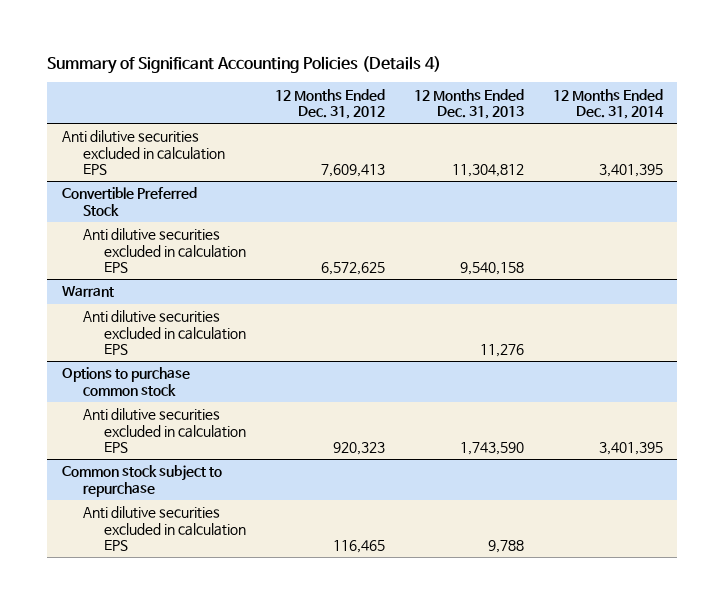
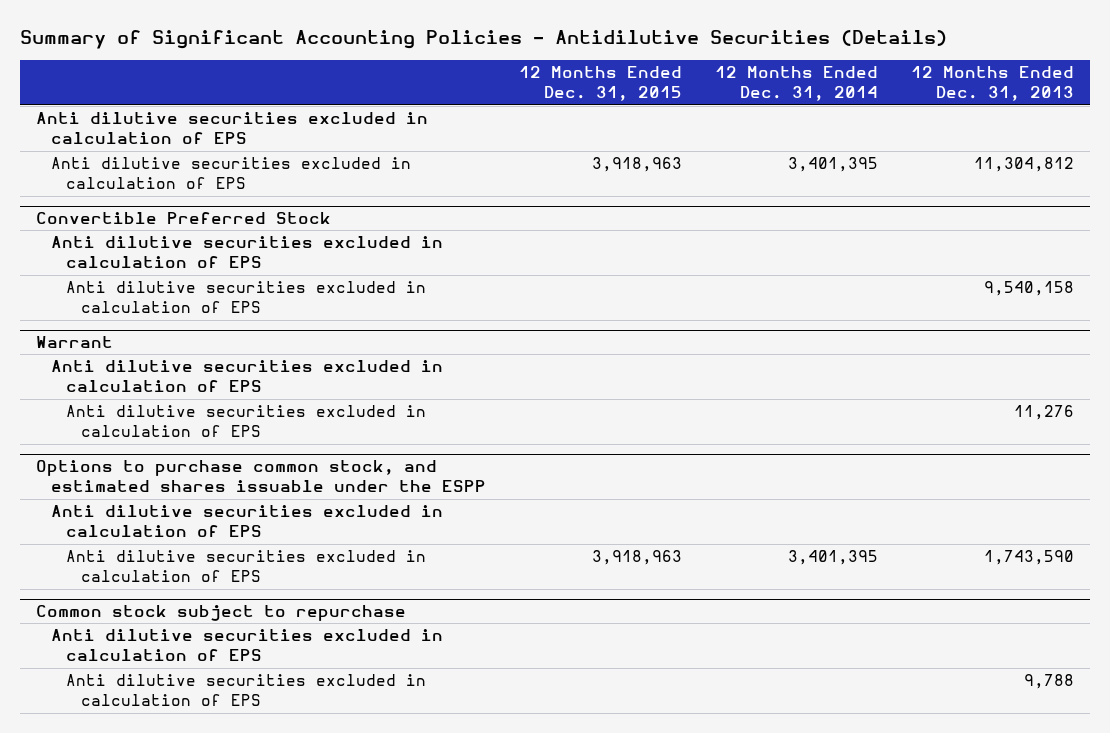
[47,55,442,74] Summary of Significant Accounting Policies (Details 4) -> [20,30,948,50] Summary of Significant Accounting Policies - Antidilutive Securities (Details)
[275,88,386,119] 12 Months Ended Dec. 31, 2012 -> none
none -> [519,66,683,102] 12 Months Ended Dec. 31, 2015
none -> [36,112,429,145] Anti dilutive securities excluded in calculation of EPS
[61,130,226,175] Anti dilutive securities excluded in calculation EPS -> [51,157,412,190] Anti dilutive securities excluded in calculation of EPS
none -> [51,236,444,269] Anti dilutive securities excluded in calculation of EPS
[83,228,247,273] Anti dilutive securities excluded in calculation EPS -> [66,281,427,314] Anti dilutive securities excluded in calculation of EPS
[61,367,190,396] Options to purchase common stock -> none
none -> [51,360,444,393] Anti dilutive securities excluded in calculation of EPS
[83,310,247,355] Anti dilutive securities excluded in calculation EPS -> [66,405,427,438] Anti dilutive securities excluded in calculation of EPS
none -> [36,460,487,493] Options to purchase common stock, and estimated shares issuable under the ESPP
none -> [51,505,444,538] Anti dilutive securities excluded in calculation of EPS
[83,408,247,453] Anti dilutive securities excluded in calculation EPS -> [66,550,427,583] Anti dilutive securities excluded in calculation of EPS
none -> [51,629,444,662] Anti dilutive securities excluded in calculation of EPS
[83,506,247,551] Anti dilutive securities excluded in calculation EPS -> [66,674,427,707] Anti dilutive securities excluded in calculation of EPS

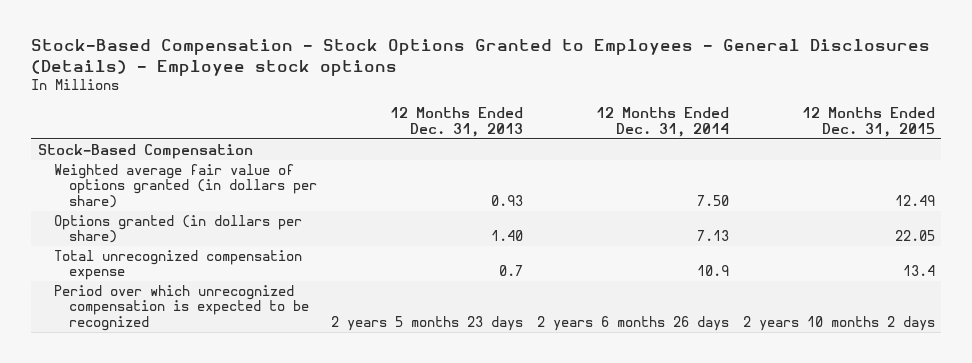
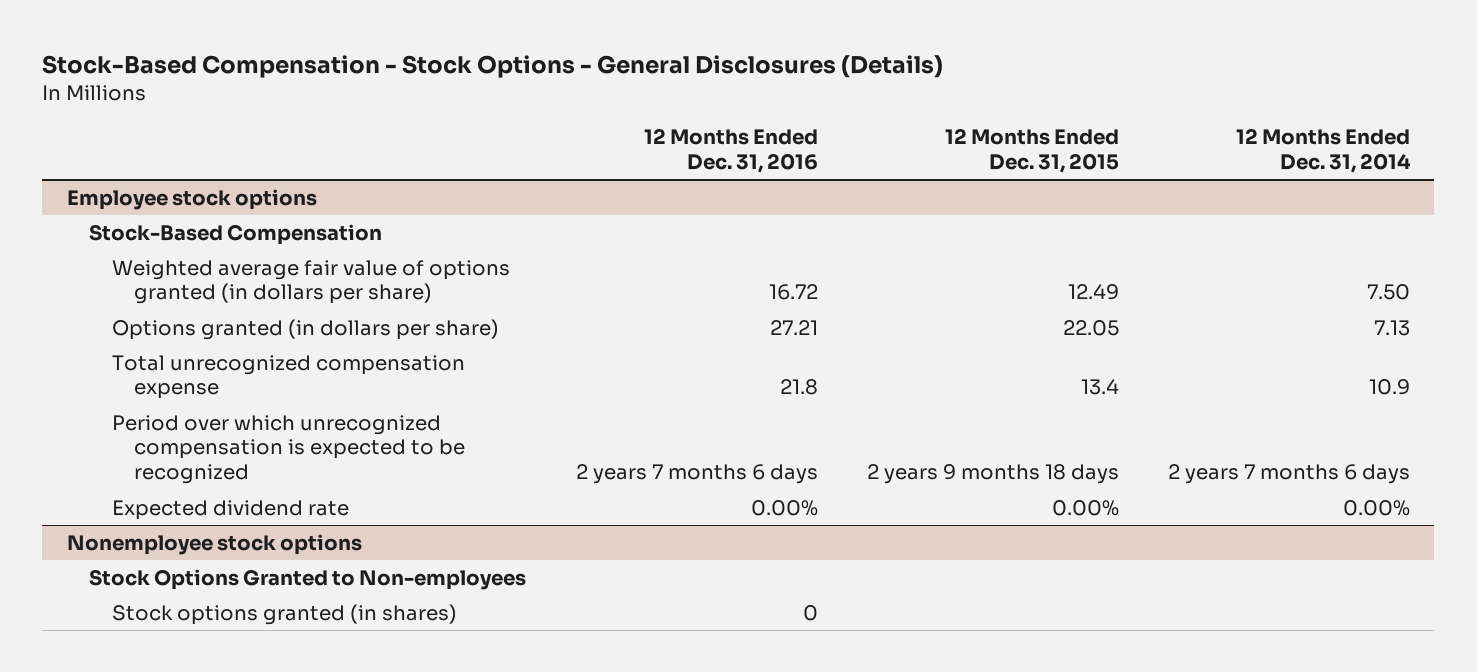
[30,39,930,77] Stock-Based Compensation - Stock Options Granted to Employees - General Disclosures (Details) - Employee stock options -> [42,55,944,79] Stock-Based Compensation - Stock Options - General Disclosures (Details)
[390,107,524,137] 12 Months Ended Dec. 31, 2013 -> none
none -> [643,128,818,174] 12 Months Ended Dec. 31, 2016
none -> [66,188,317,210] Employee stock options
[536,315,729,331] 2 years 6 months 26 days -> [1167,464,1410,485] 2 years 7 months 6 days
[742,315,935,331] 2 years 10 months 2 days -> [866,464,1119,485] 2 years 9 months 18 days
none -> [111,499,349,520] Expected dividend rate
none -> [66,533,362,555] Nonemployee stock options
none -> [89,568,527,590] Stock Options Granted to Non-employees
none -> [111,603,457,625] Stock options granted (in shares)

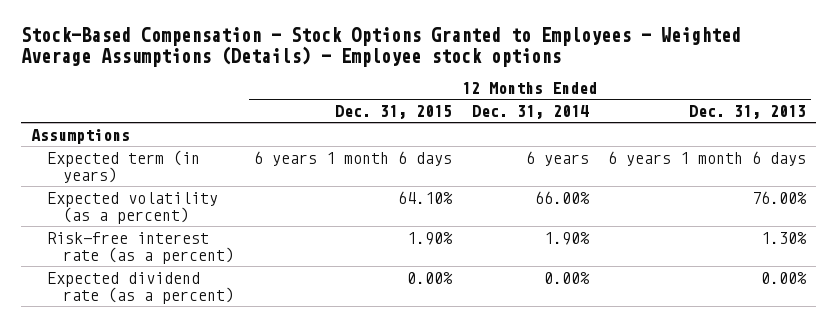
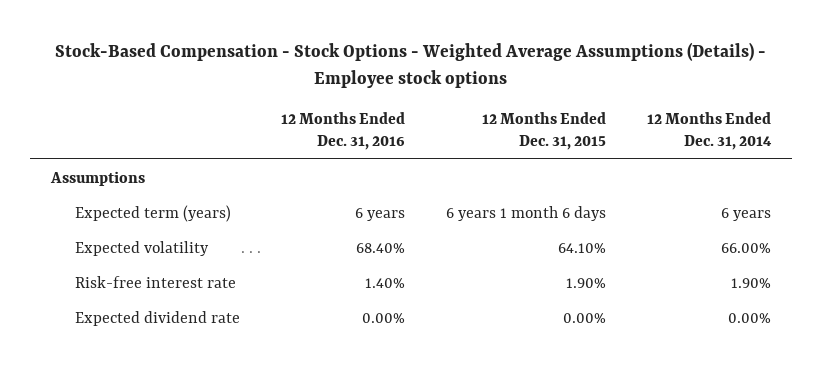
[20,26,741,68] Stock-Based Compensation - Stock Options Granted to Employees - Weighted Average Assumptions (Details) - Employee stock options -> [54,42,766,89] Stock-Based Compensation - Stock Options - Weighted Average Assumptions (Details) - Employee stock options
[689,105,807,120] Dec. 31, 2013 -> none
none -> [281,112,406,151] 12 Months Ended Dec. 31, 2016
[46,149,200,183] Expected term (in years) -> [75,204,232,222] Expected term (years)
[46,191,218,224] Expected volatility (as a percent) -> [75,240,210,256] Expected volatility
[46,231,235,264] Risk-free interest rate (as a percent) -> [75,275,237,288] Risk-free interest rate
[46,271,235,304] Expected dividend rate (as a percent) -> [75,310,241,326] Expected dividend rate

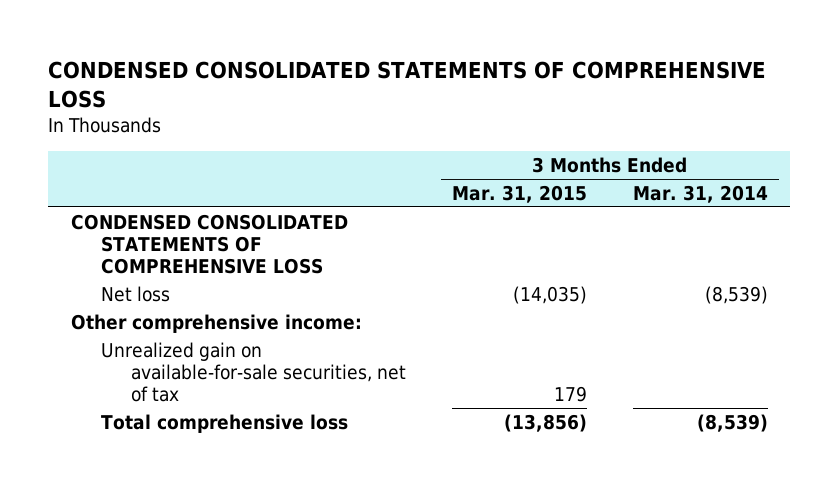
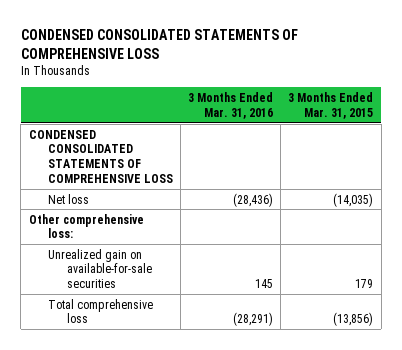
[632,184,768,203] Mar. 31, 2014 -> none
none -> [188,91,274,119] 3 Months Ended Mar. 31, 2016
[71,313,363,333] Other comprehensive income: -> [28,213,144,239] Other comprehensive loss:
[101,341,407,403] Unrealized gain on available-for-sale securities, net of tax -> [47,248,153,289] Unrealized gain on available-for-sale securities

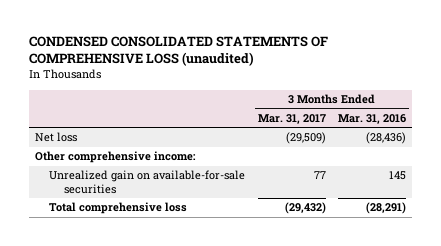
[20,28,298,59] CONDENSED CONSOLIDATED STATEMENTS OF COMPREHENSIVE LOSS -> [28,36,328,67] CONDENSED CONSOLIDATED STATEMENTS OF COMPREHENSIVE LOSS (unaudited)
[288,91,374,119] 3 Months Ended Mar. 31, 2015 -> none
none -> [257,113,326,124] Mar. 31, 2017
[28,129,173,184] CONDENSED CONSOLIDATED STATEMENTS OF COMPREHENSIVE LOSS -> none
[28,213,144,239] Other comprehensive loss: -> [34,151,196,164] Other comprehensive income:

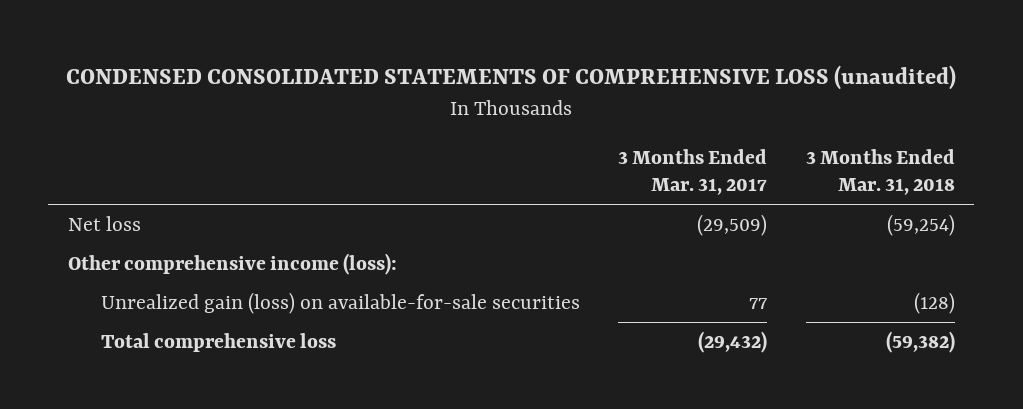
[337,113,406,124] Mar. 31, 2016 -> none
none -> [805,148,955,196] 3 Months Ended Mar. 31, 2018
[34,151,196,164] Other comprehensive income: -> [67,253,397,276] Other comprehensive income (loss):
[49,170,246,194] Unrealized gain on available-for-sale securities -> [100,292,580,315] Unrealized gain (loss) on available-for-sale securities

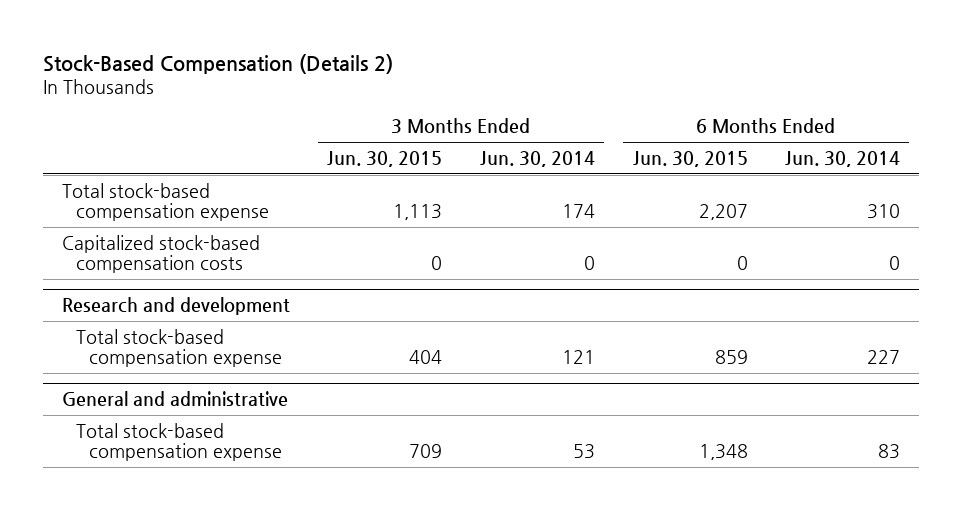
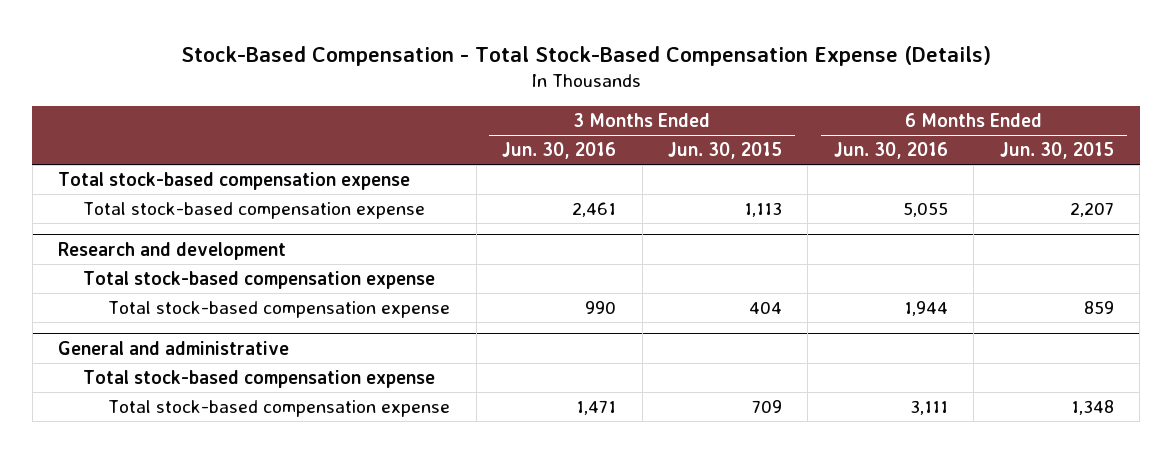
[43,54,394,75] Stock-Based Compensation (Details 2) -> [180,45,991,66] Stock-Based Compensation - Total Stock-Based Compensation Expense (Details)
[480,151,596,168] Jun. 30, 2014 -> none
[785,151,901,168] Jun. 30, 2014 -> none
none -> [502,142,617,160] Jun. 30, 2016
none -> [833,142,948,160] Jun. 30, 2016
none -> [58,172,411,191] Total stock-based compensation expense
[61,234,260,273] Capitalized stock-based compensation costs -> none
none -> [83,271,436,290] Total stock-based compensation expense
none -> [83,370,436,389] Total stock-based compensation expense

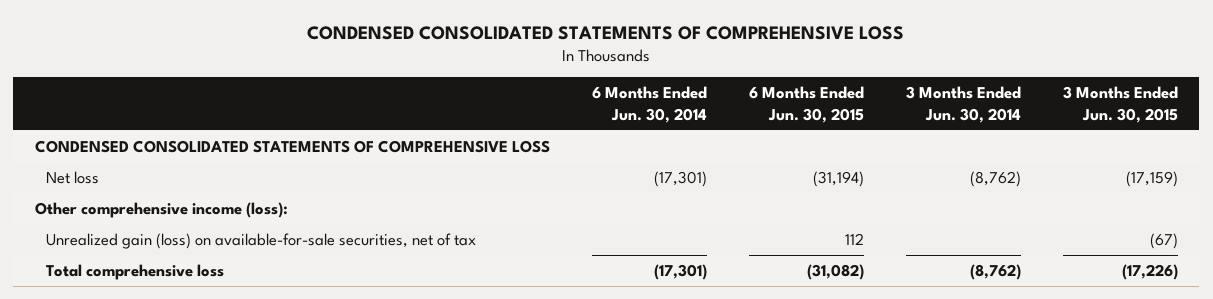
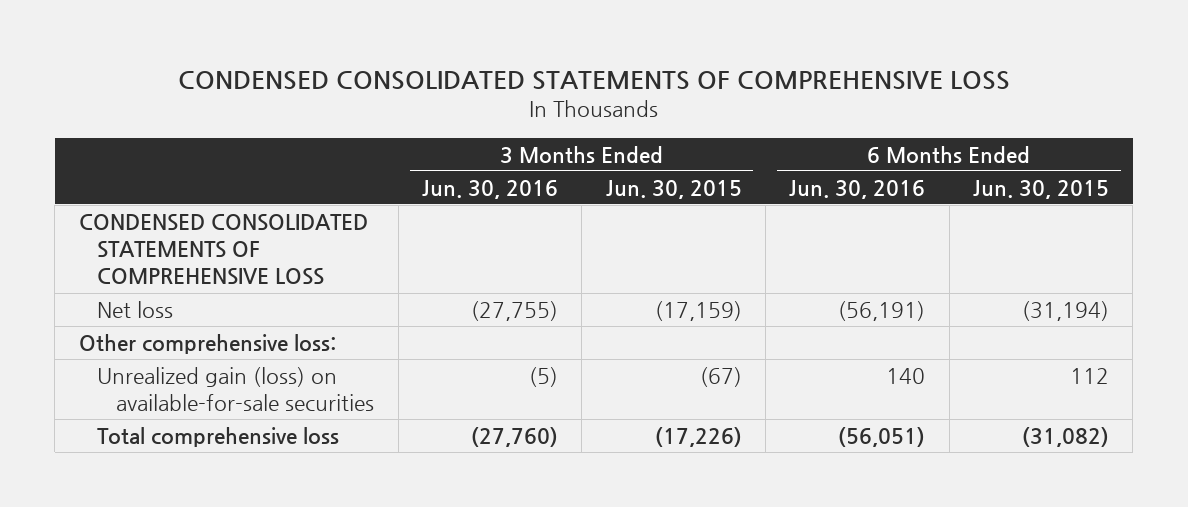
[591,86,707,123] 6 Months Ended Jun. 30, 2014 -> none
[906,86,1022,123] 3 Months Ended Jun. 30, 2014 -> none
none -> [421,179,558,199] Jun. 30, 2016
none -> [789,179,926,199] Jun. 30, 2016
[34,201,288,218] Other comprehensive income (loss): -> [78,333,336,354] Other comprehensive loss:
[46,232,477,249] Unrealized gain (loss) on available-for-sale securities, net of tax -> [97,366,375,412] Unrealized gain (loss) on available-for-sale securities

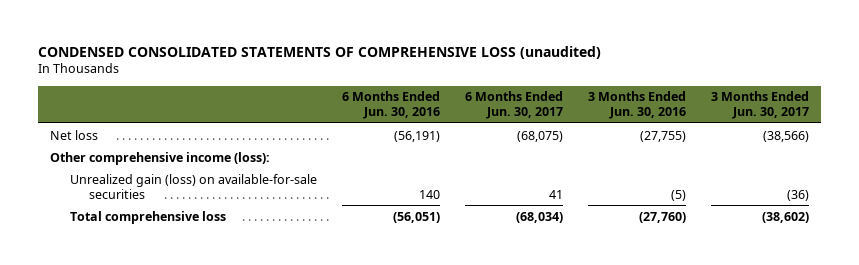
[177,70,1010,90] CONDENSED CONSOLIDATED STATEMENTS OF COMPREHENSIVE LOSS -> [37,45,601,59] CONDENSED CONSOLIDATED STATEMENTS OF COMPREHENSIVE LOSS (unaudited)
[605,179,742,199] Jun. 30, 2015 -> none
[972,179,1109,199] Jun. 30, 2015 -> none
none -> [464,91,563,120] 6 Months Ended Jun. 30, 2017
none -> [710,91,809,120] 3 Months Ended Jun. 30, 2017
[78,213,368,286] CONDENSED CONSOLIDATED STATEMENTS OF COMPREHENSIVE LOSS -> none
[78,333,336,354] Other comprehensive loss: -> [50,151,271,165] Other comprehensive income (loss):

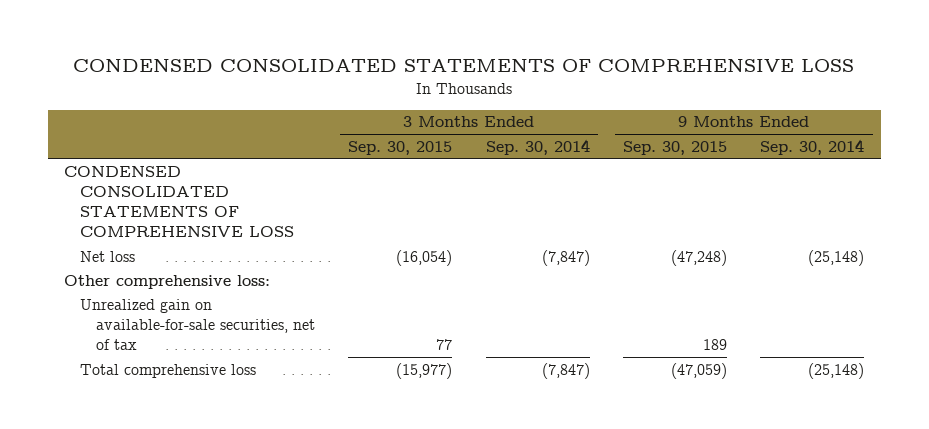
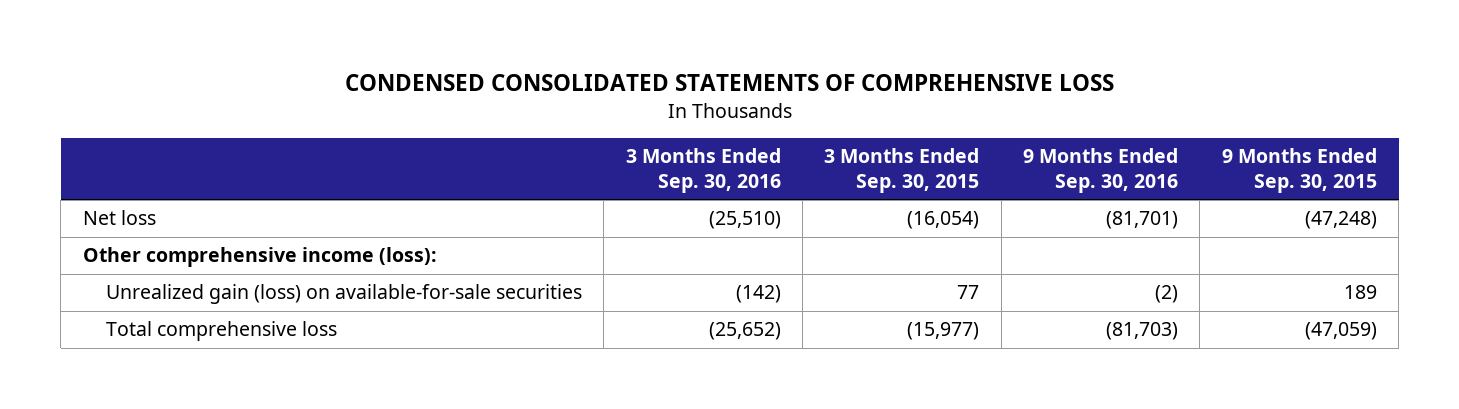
[485,138,590,155] Sep. 30, 2014 -> none
[760,138,865,155] Sep. 30, 2014 -> none
none -> [625,148,781,193] 3 Months Ended Sep. 30, 2016
none -> [1023,148,1179,193] 9 Months Ended Sep. 30, 2016
[64,165,295,238] CONDENSED CONSOLIDATED STATEMENTS OF COMPREHENSIVE LOSS -> none
[64,274,271,289] Other comprehensive loss: -> [82,247,437,268] Other comprehensive income (loss):
[80,298,315,351] Unrealized gain on available-for-sale securities, net of tax -> [105,284,582,305] Unrealized gain (loss) on available-for-sale securities

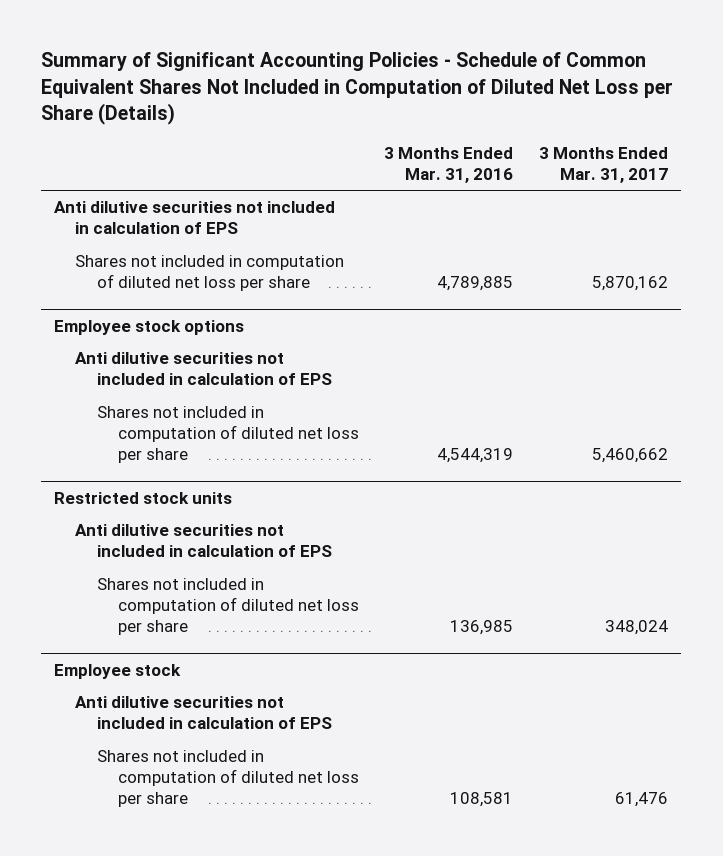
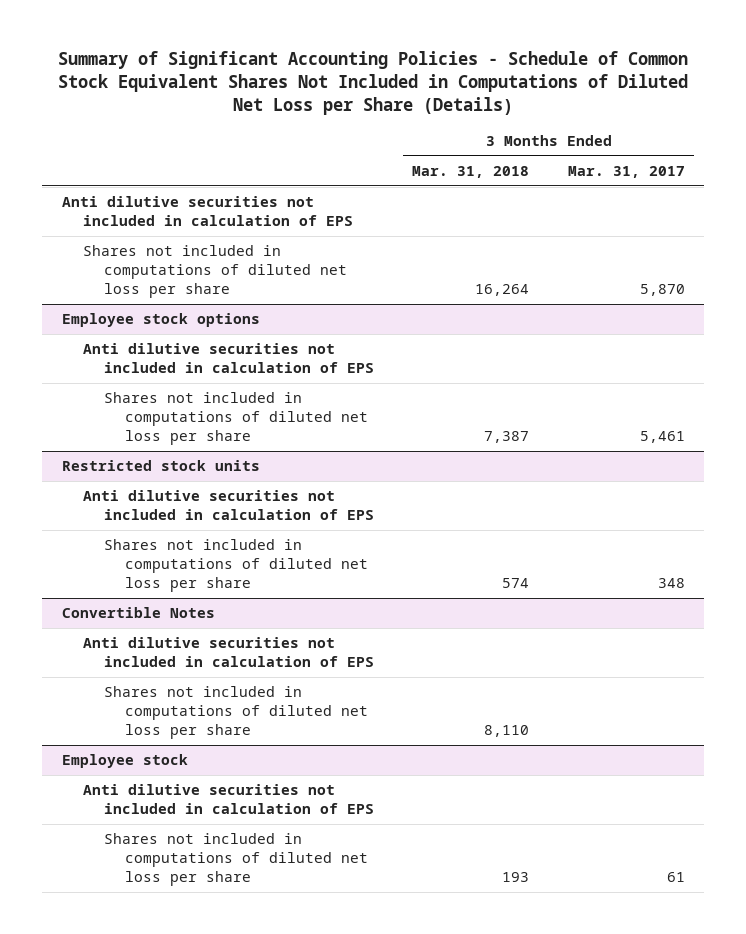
[41,52,674,125] Summary of Significant Accounting Policies - Schedule of Common Equivalent Shares Not Included in Computation of Diluted Net Loss per Share (Details) -> [58,51,689,115] Summary of Significant Accounting Policies - Schedule of Common Stock Equivalent Shares Not Included in Computations of Diluted Net Loss per Share (Details)
[384,146,514,183] 3 Months Ended Mar. 31, 2016 -> none
none -> [412,165,530,178] Mar. 31, 2018
[75,255,345,292] Shares not included in computation of diluted net loss per share -> [82,245,347,299] Shares not included in computations of diluted net loss per share
[592,276,669,292] 5,870,162 -> [639,284,685,297] 5,870
[96,406,359,464] Shares not included in computation of diluted net loss per share -> [103,392,369,446] Shares not included in computations of diluted net loss per share
[592,448,669,464] 5,460,662 -> [639,431,685,444] 5,461
[96,578,359,636] Shares not included in computation of diluted net loss per share -> [103,539,369,593] Shares not included in computations of diluted net loss per share
[605,620,669,636] 348,024 -> [657,578,685,589] 348
none -> [61,607,215,619] Convertible Notes
none -> [82,637,374,668] Anti dilutive securities not included in calculation of EPS
none -> [103,686,369,740] Shares not included in computations of diluted net loss per share
[96,750,359,808] Shares not included in computation of diluted net loss per share -> [103,833,369,887] Shares not included in computations of diluted net loss per share
[615,792,669,808] 61,476 -> [666,872,685,883] 61

